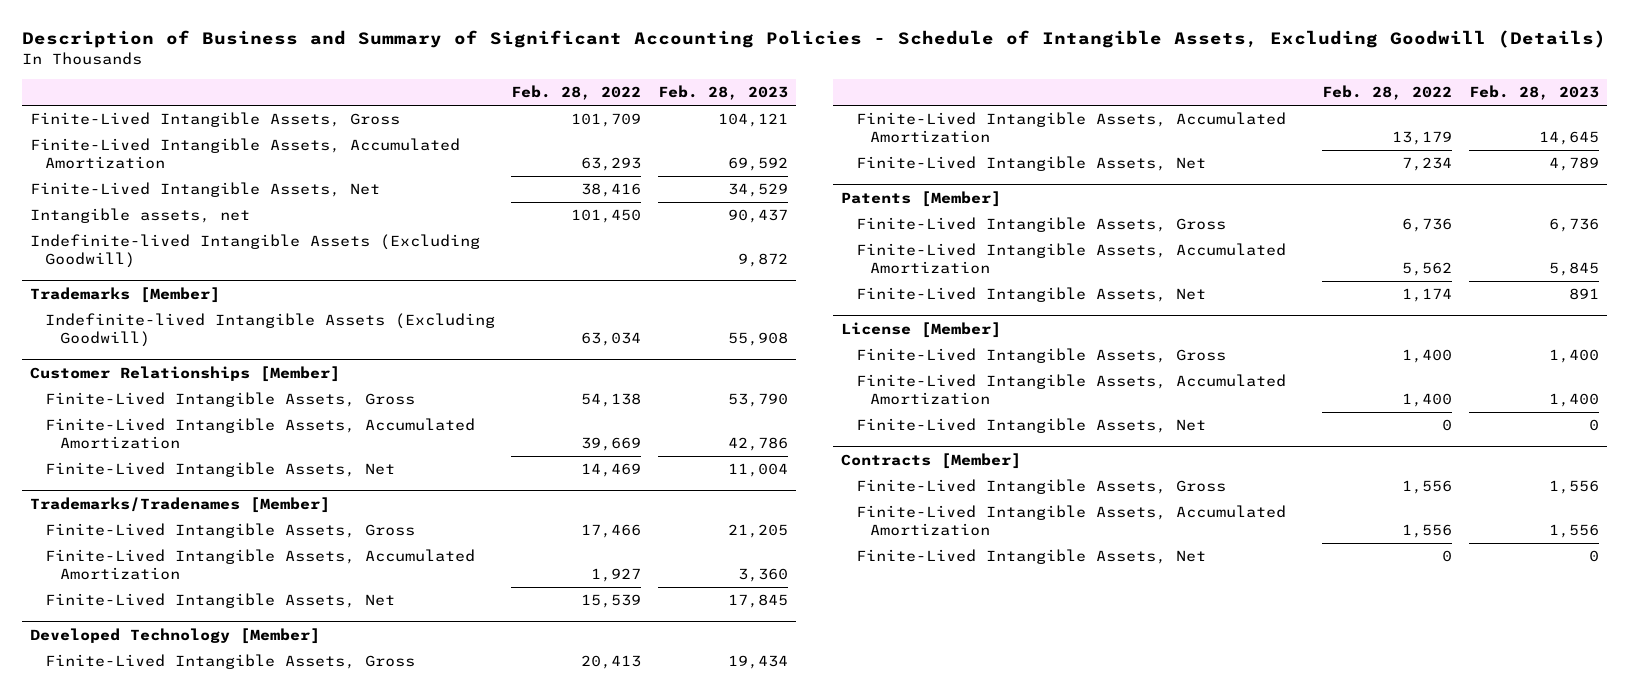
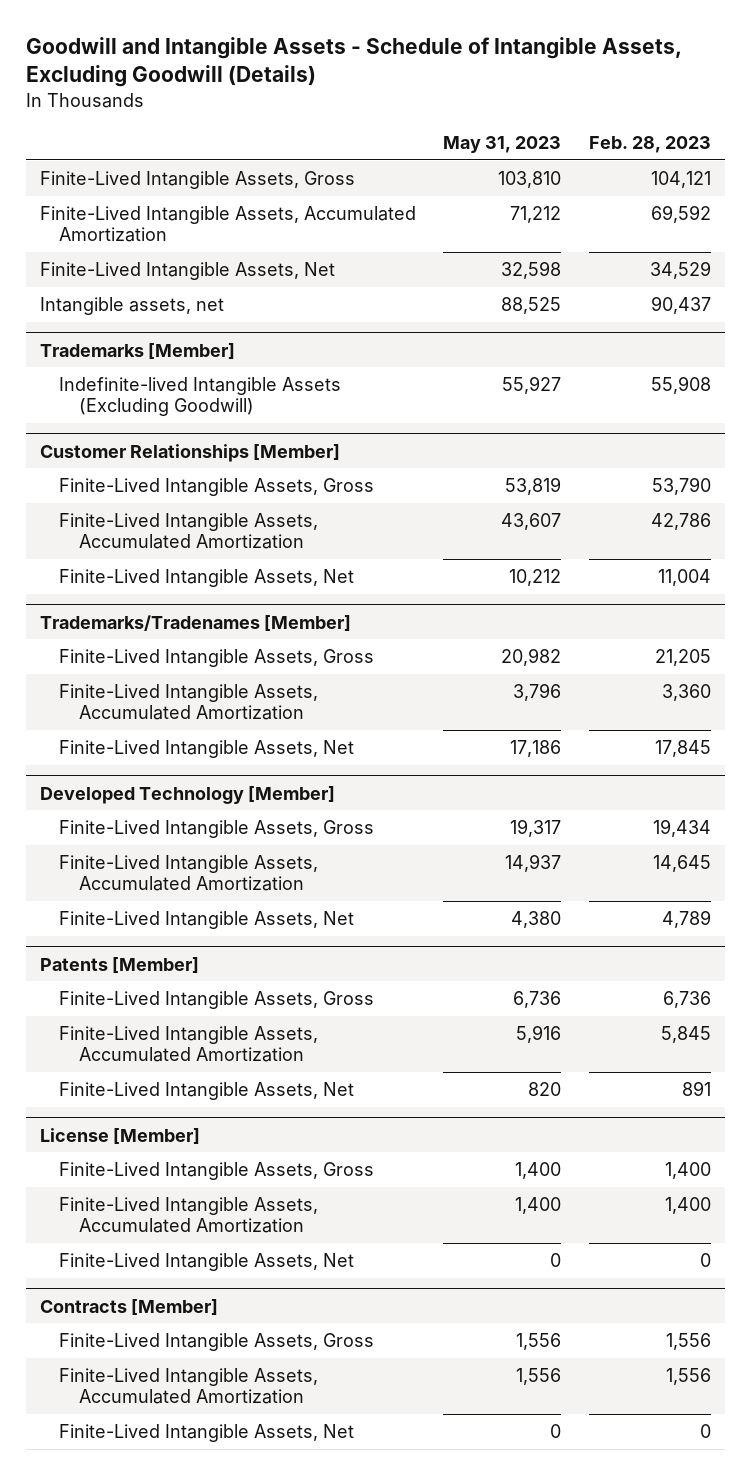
[21,30,1606,49] Description of Business and Summary of Significant Accounting Policies - Schedule of Intangible Assets, Excluding Goodwill (Details) -> [25,36,682,88] Goodwill and Intangible Assets - Schedule of Intangible Assets, Excluding Goodwill (Details)
[511,84,642,100] Feb. 28, 2022 -> none
none -> [443,135,562,153] May 31, 2023
[30,234,481,269] Indefinite-lived Intangible Assets (Excluding Goodwill) -> none

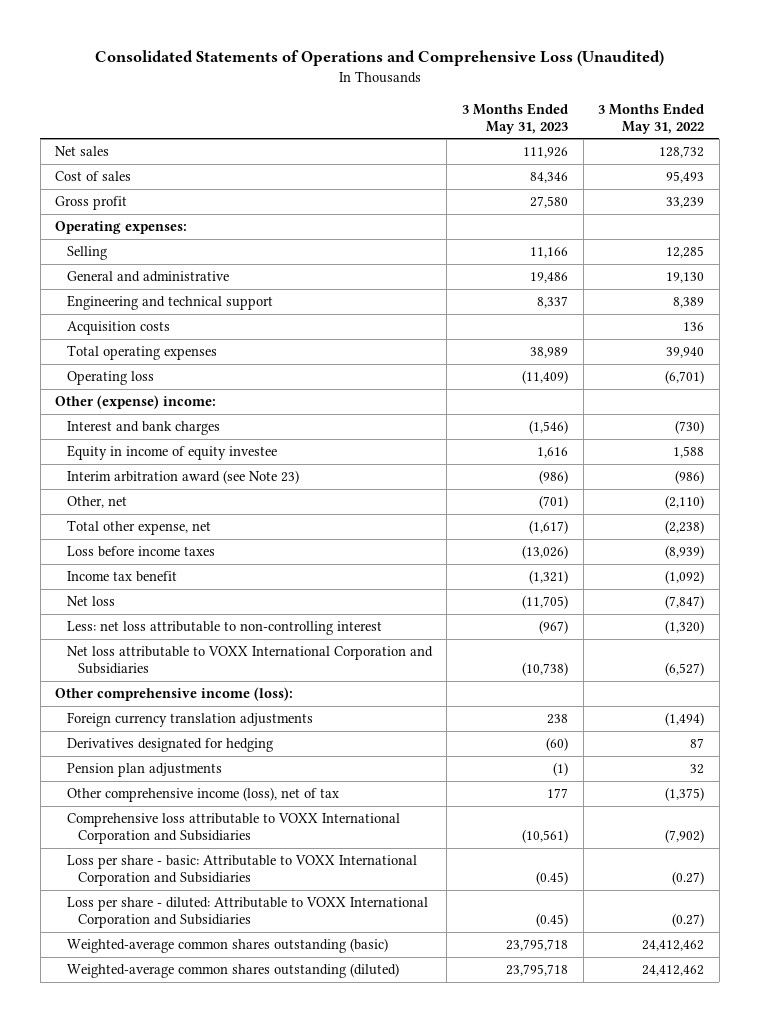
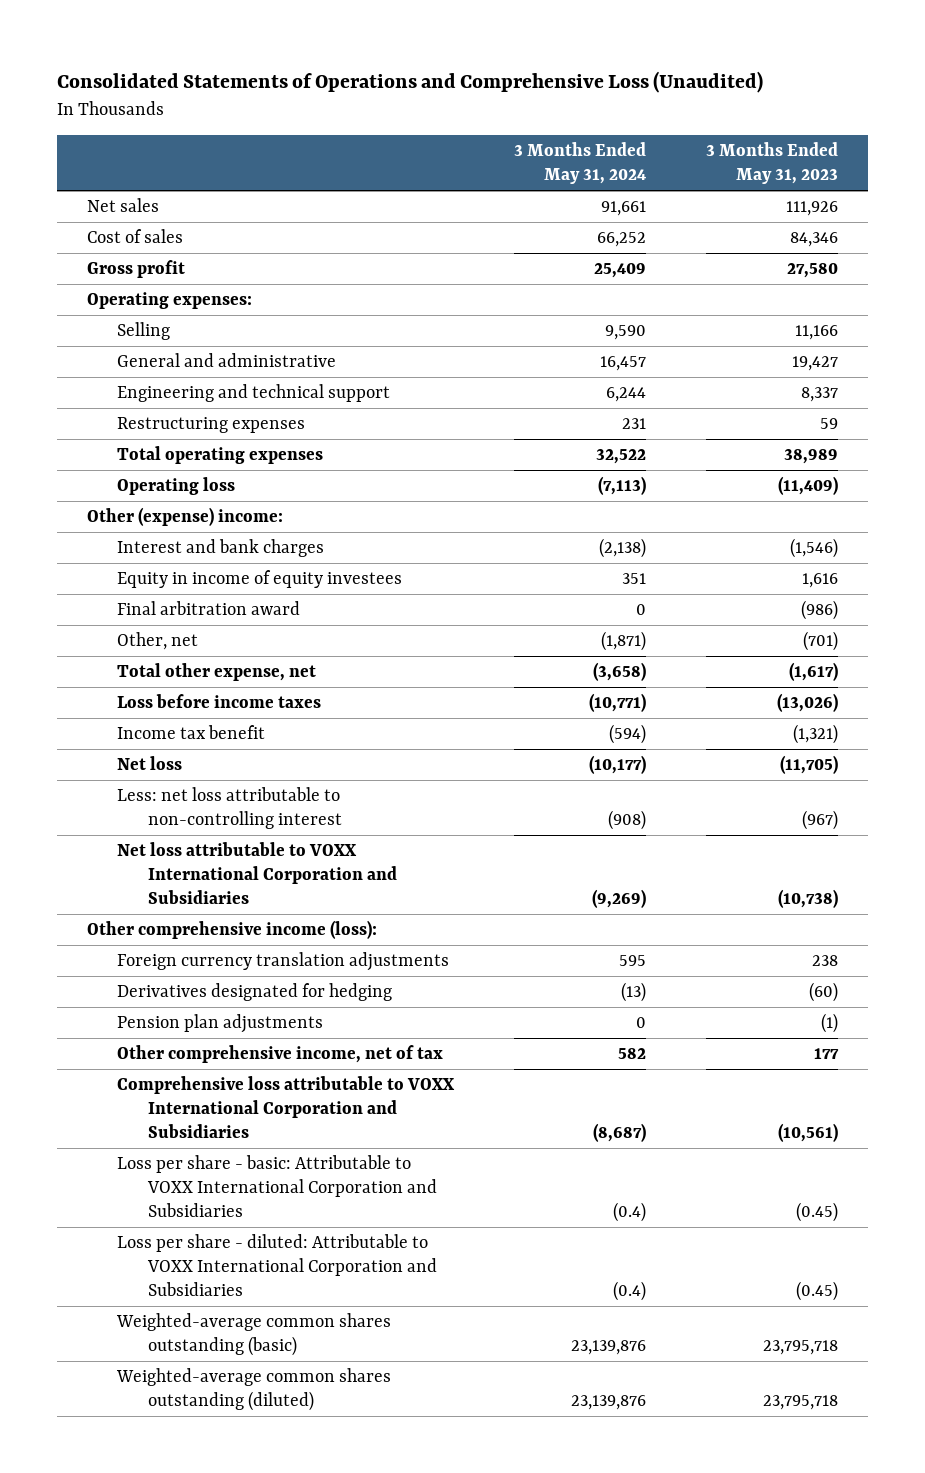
[598,102,705,134] 3 Months Ended May 31, 2022 -> none
none -> [514,142,647,185] 3 Months Ended May 31, 2024
[529,272,568,284] 19,486 -> [791,356,838,372] 19,427
[66,321,170,336] Acquisition costs -> none
none -> [117,417,306,434] Restructuring expenses
[66,445,277,461] Equity in income of equity investee -> [117,570,403,589] Equity in income of equity investees
[66,470,299,485] Interim arbitration award (see Note 23) -> [117,601,301,616] Final arbitration award
[66,787,339,803] Other comprehensive income (loss), net of tax -> [117,1045,444,1064] Other comprehensive income, net of tax

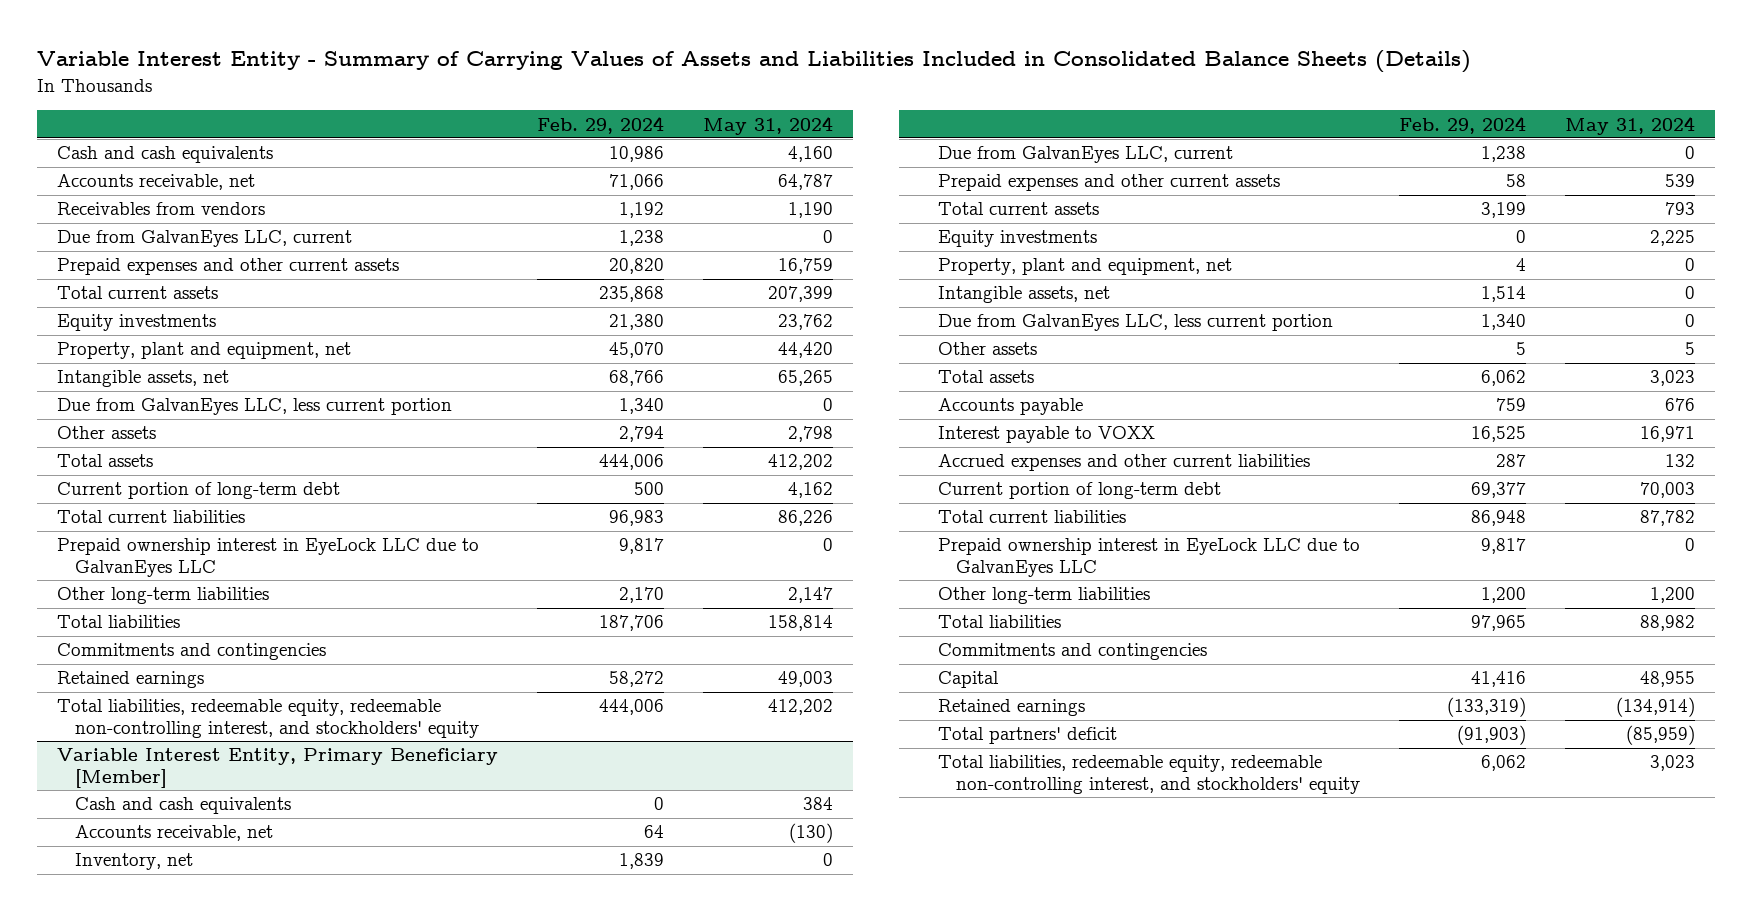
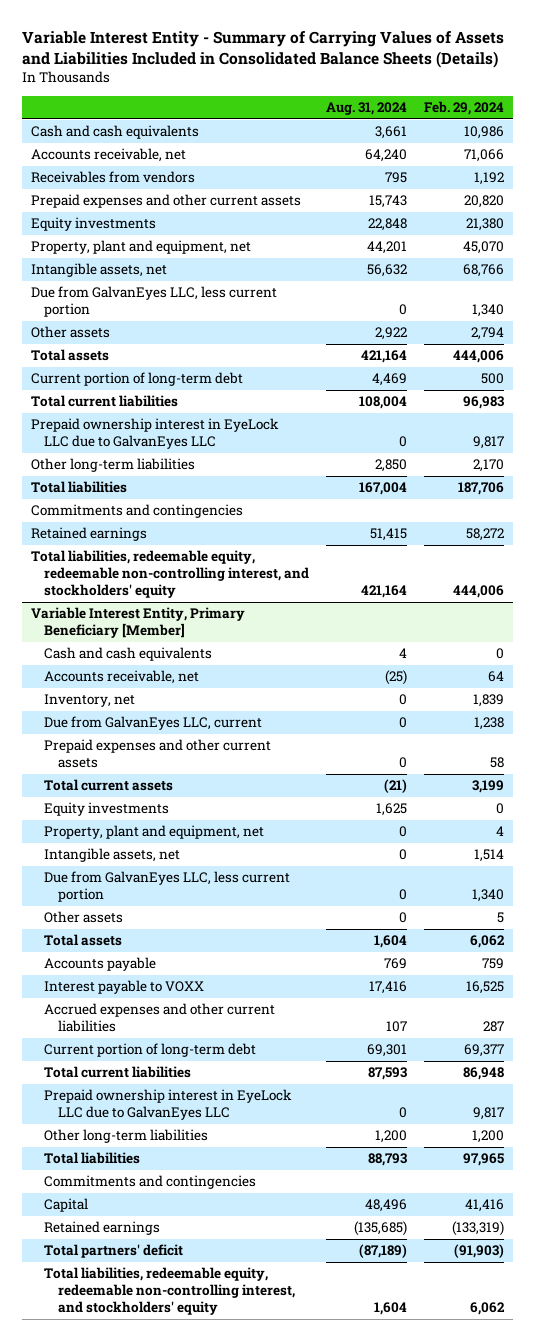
[703,115,834,135] May 31, 2024 -> none
none -> [326,102,408,116] Aug. 31, 2024
[56,230,352,248] Due from GalvanEyes LLC, current -> none
[56,286,218,300] Total current assets -> none

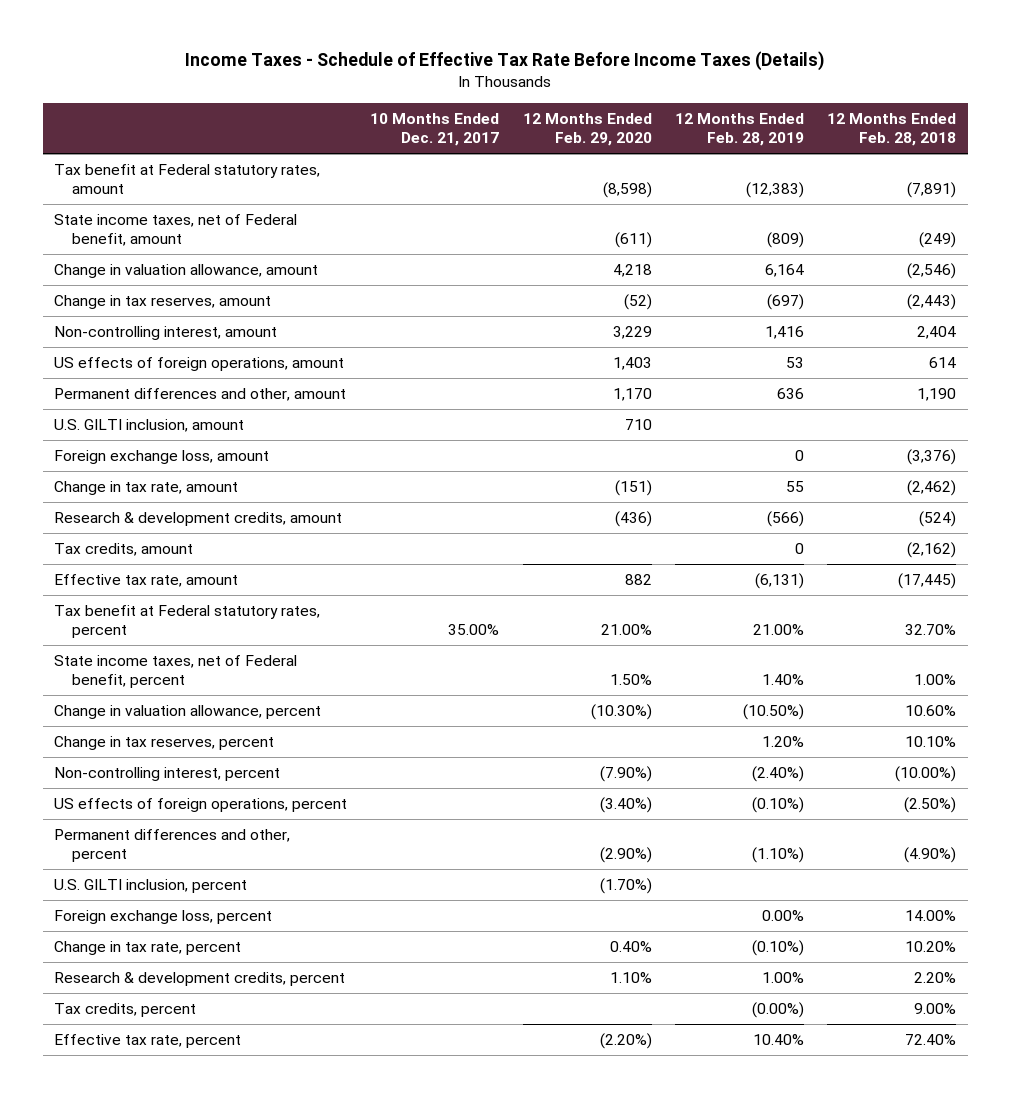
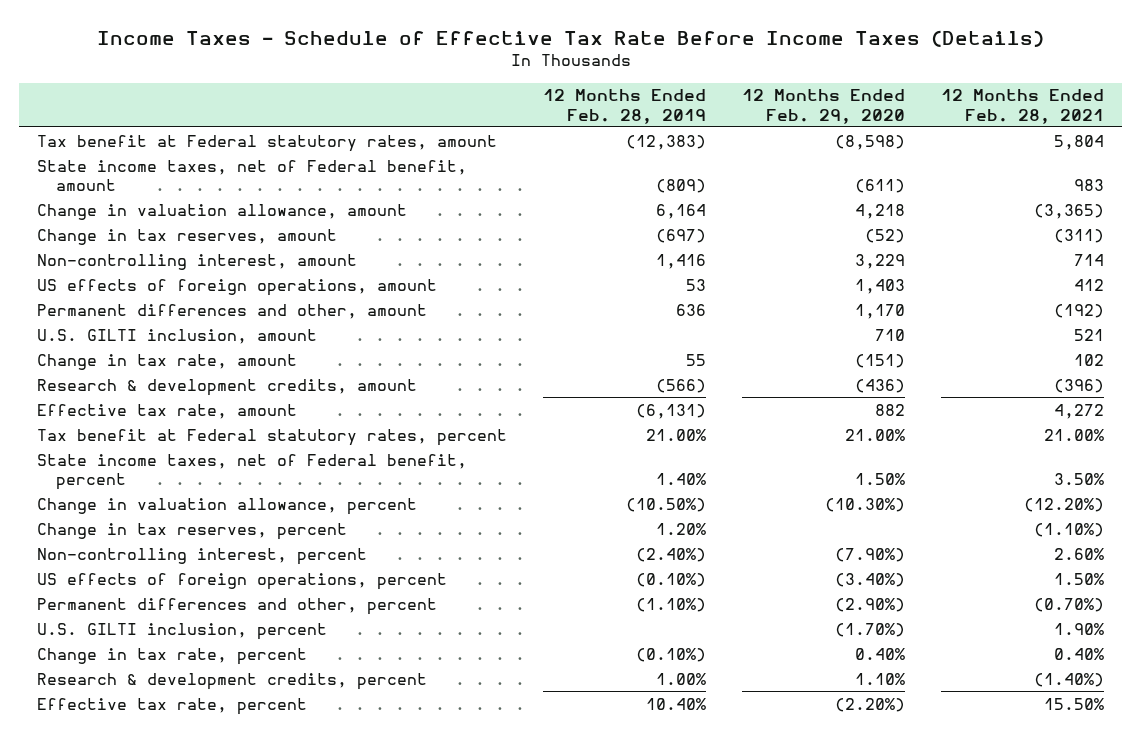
[370,112,500,146] 10 Months Ended Dec. 21, 2017 -> none
[827,112,957,146] 12 Months Ended Feb. 28, 2018 -> none
none -> [941,89,1105,124] 12 Months Ended Feb. 28, 2021
[54,450,270,465] Foreign exchange loss, amount -> none
[54,543,194,557] Tax credits, amount -> none
[54,910,273,925] Foreign exchange loss, percent -> none
[54,1003,197,1018] Tax credits, percent -> none

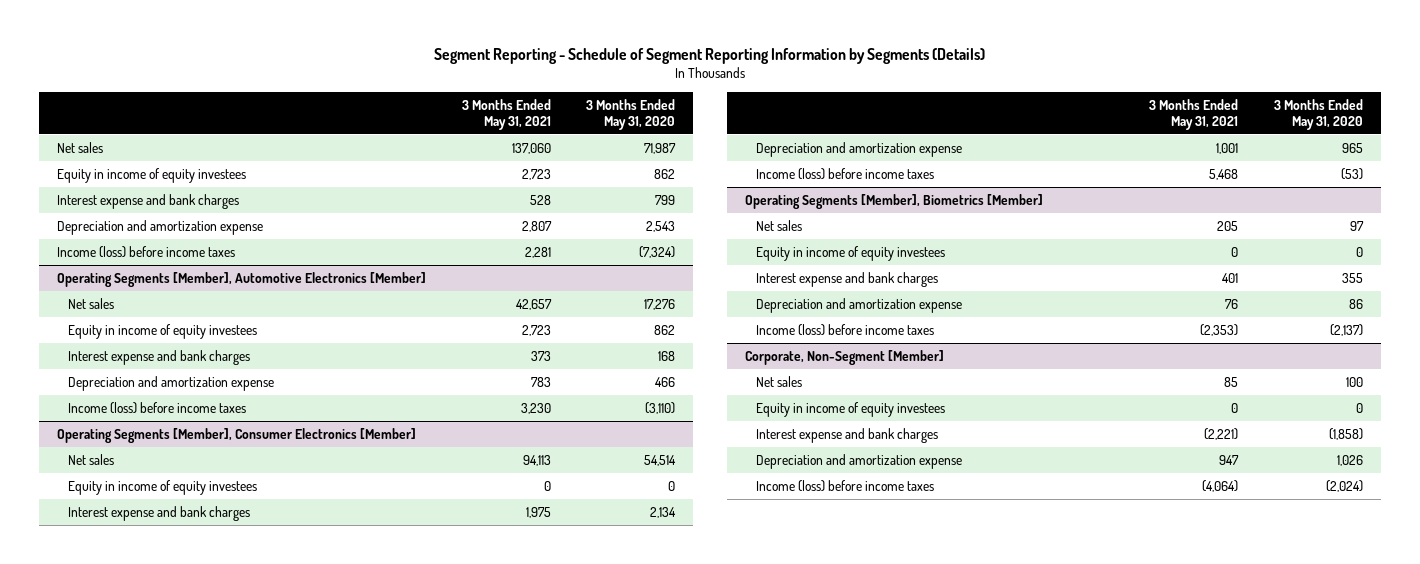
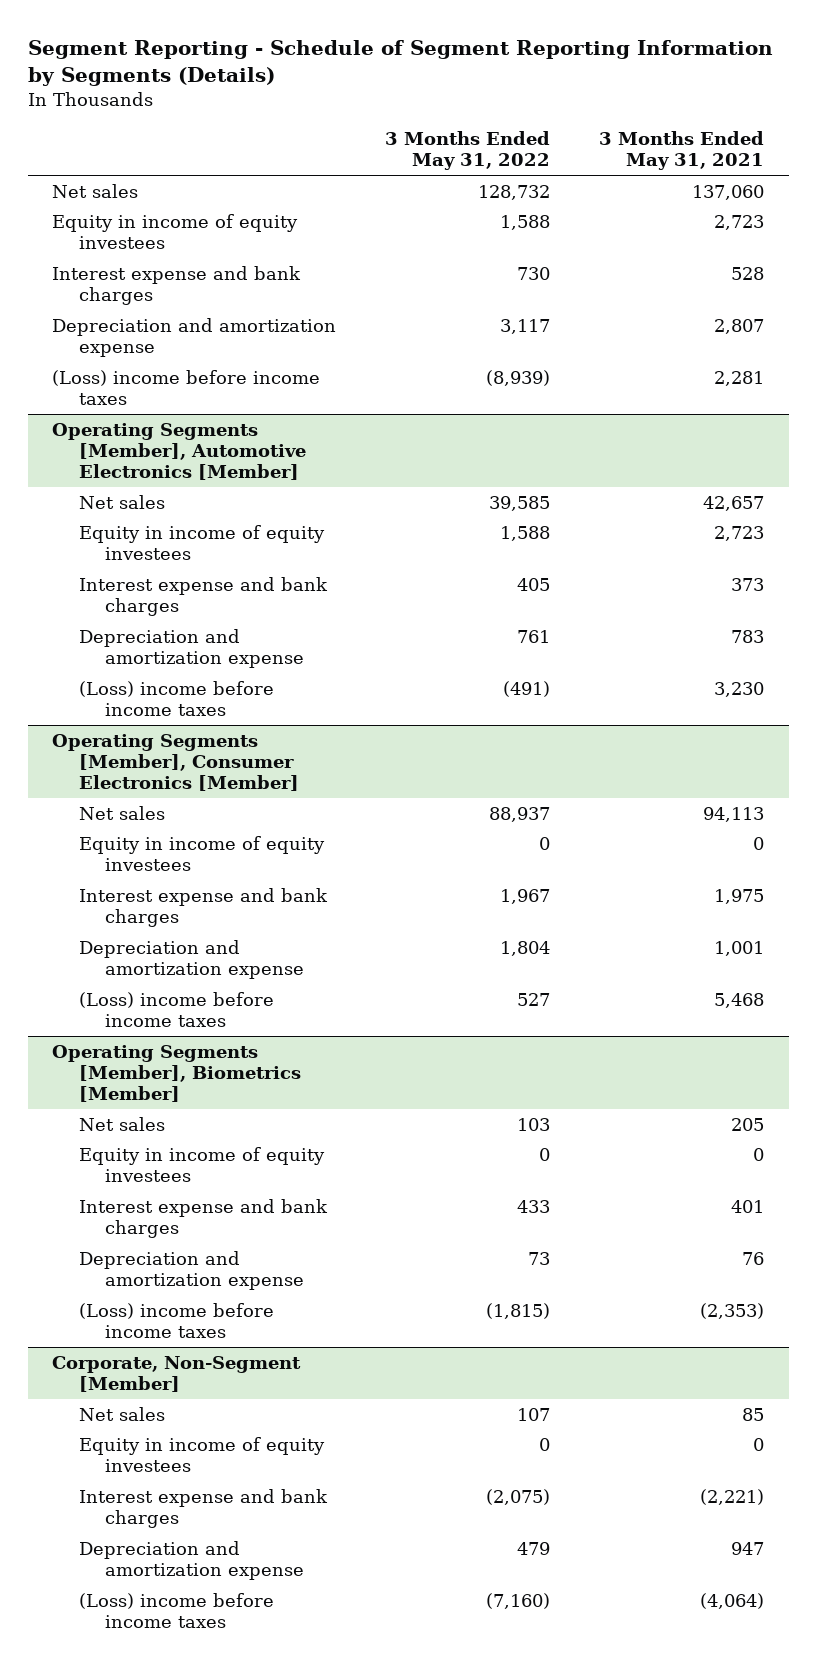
[586,99,676,130] 3 Months Ended May 31, 2020 -> none
none -> [385,130,551,171] 3 Months Ended May 31, 2022
[57,246,236,259] Income (loss) before income taxes -> [52,369,321,405] (Loss) income before income taxes
[68,402,247,415] Income (loss) before income taxes -> [78,680,274,716] (Loss) income before income taxes
[755,168,934,181] Income (loss) before income taxes -> [78,991,274,1027] (Loss) income before income taxes
[755,324,934,337] Income (loss) before income taxes -> [78,1302,274,1338] (Loss) income before income taxes
[755,480,934,493] Income (loss) before income taxes -> [78,1592,274,1628] (Loss) income before income taxes

